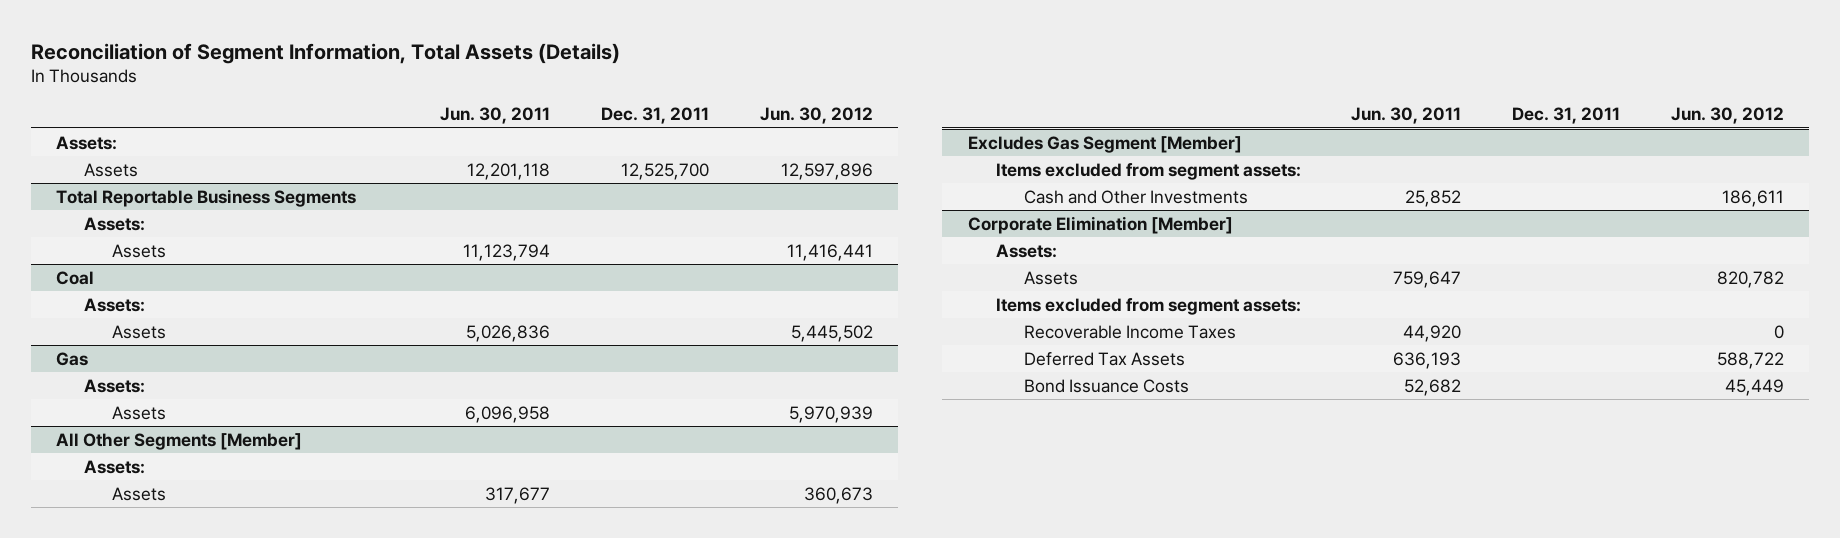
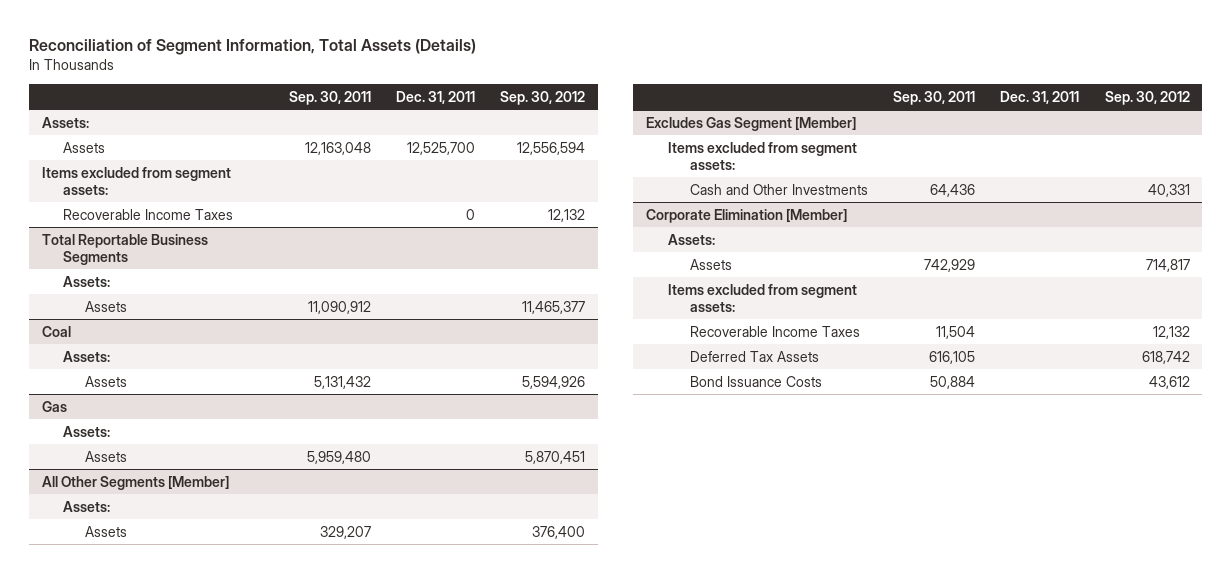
[440,107,551,125] Jun. 30, 2011 -> none
[759,107,873,125] Jun. 30, 2012 -> none
none -> [288,90,371,105] Sep. 30, 2011
none -> [500,90,586,105] Sep. 30, 2012
none -> [41,166,231,195] Items excluded from segment assets:
none -> [63,208,234,220] Recoverable Income Taxes

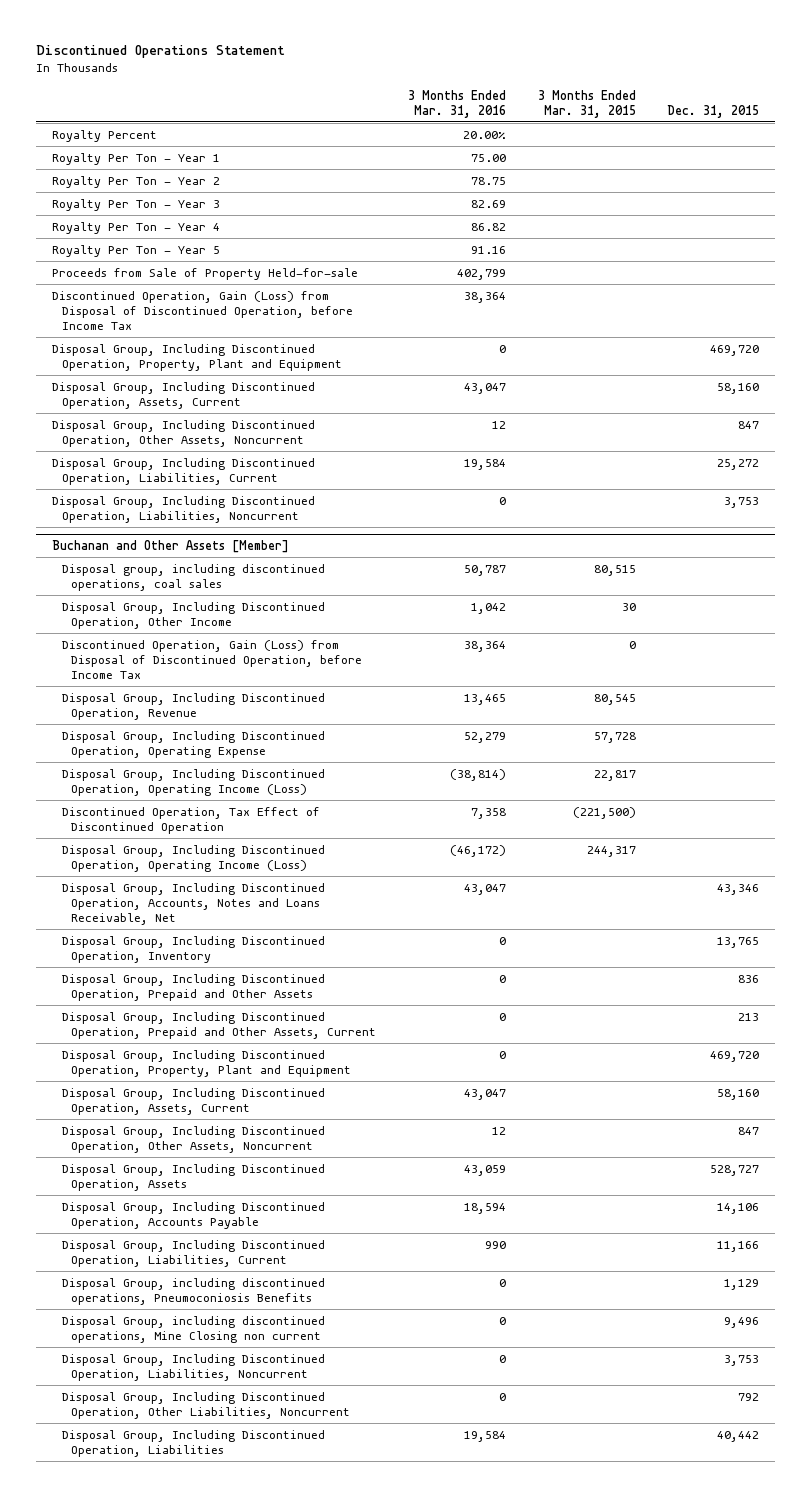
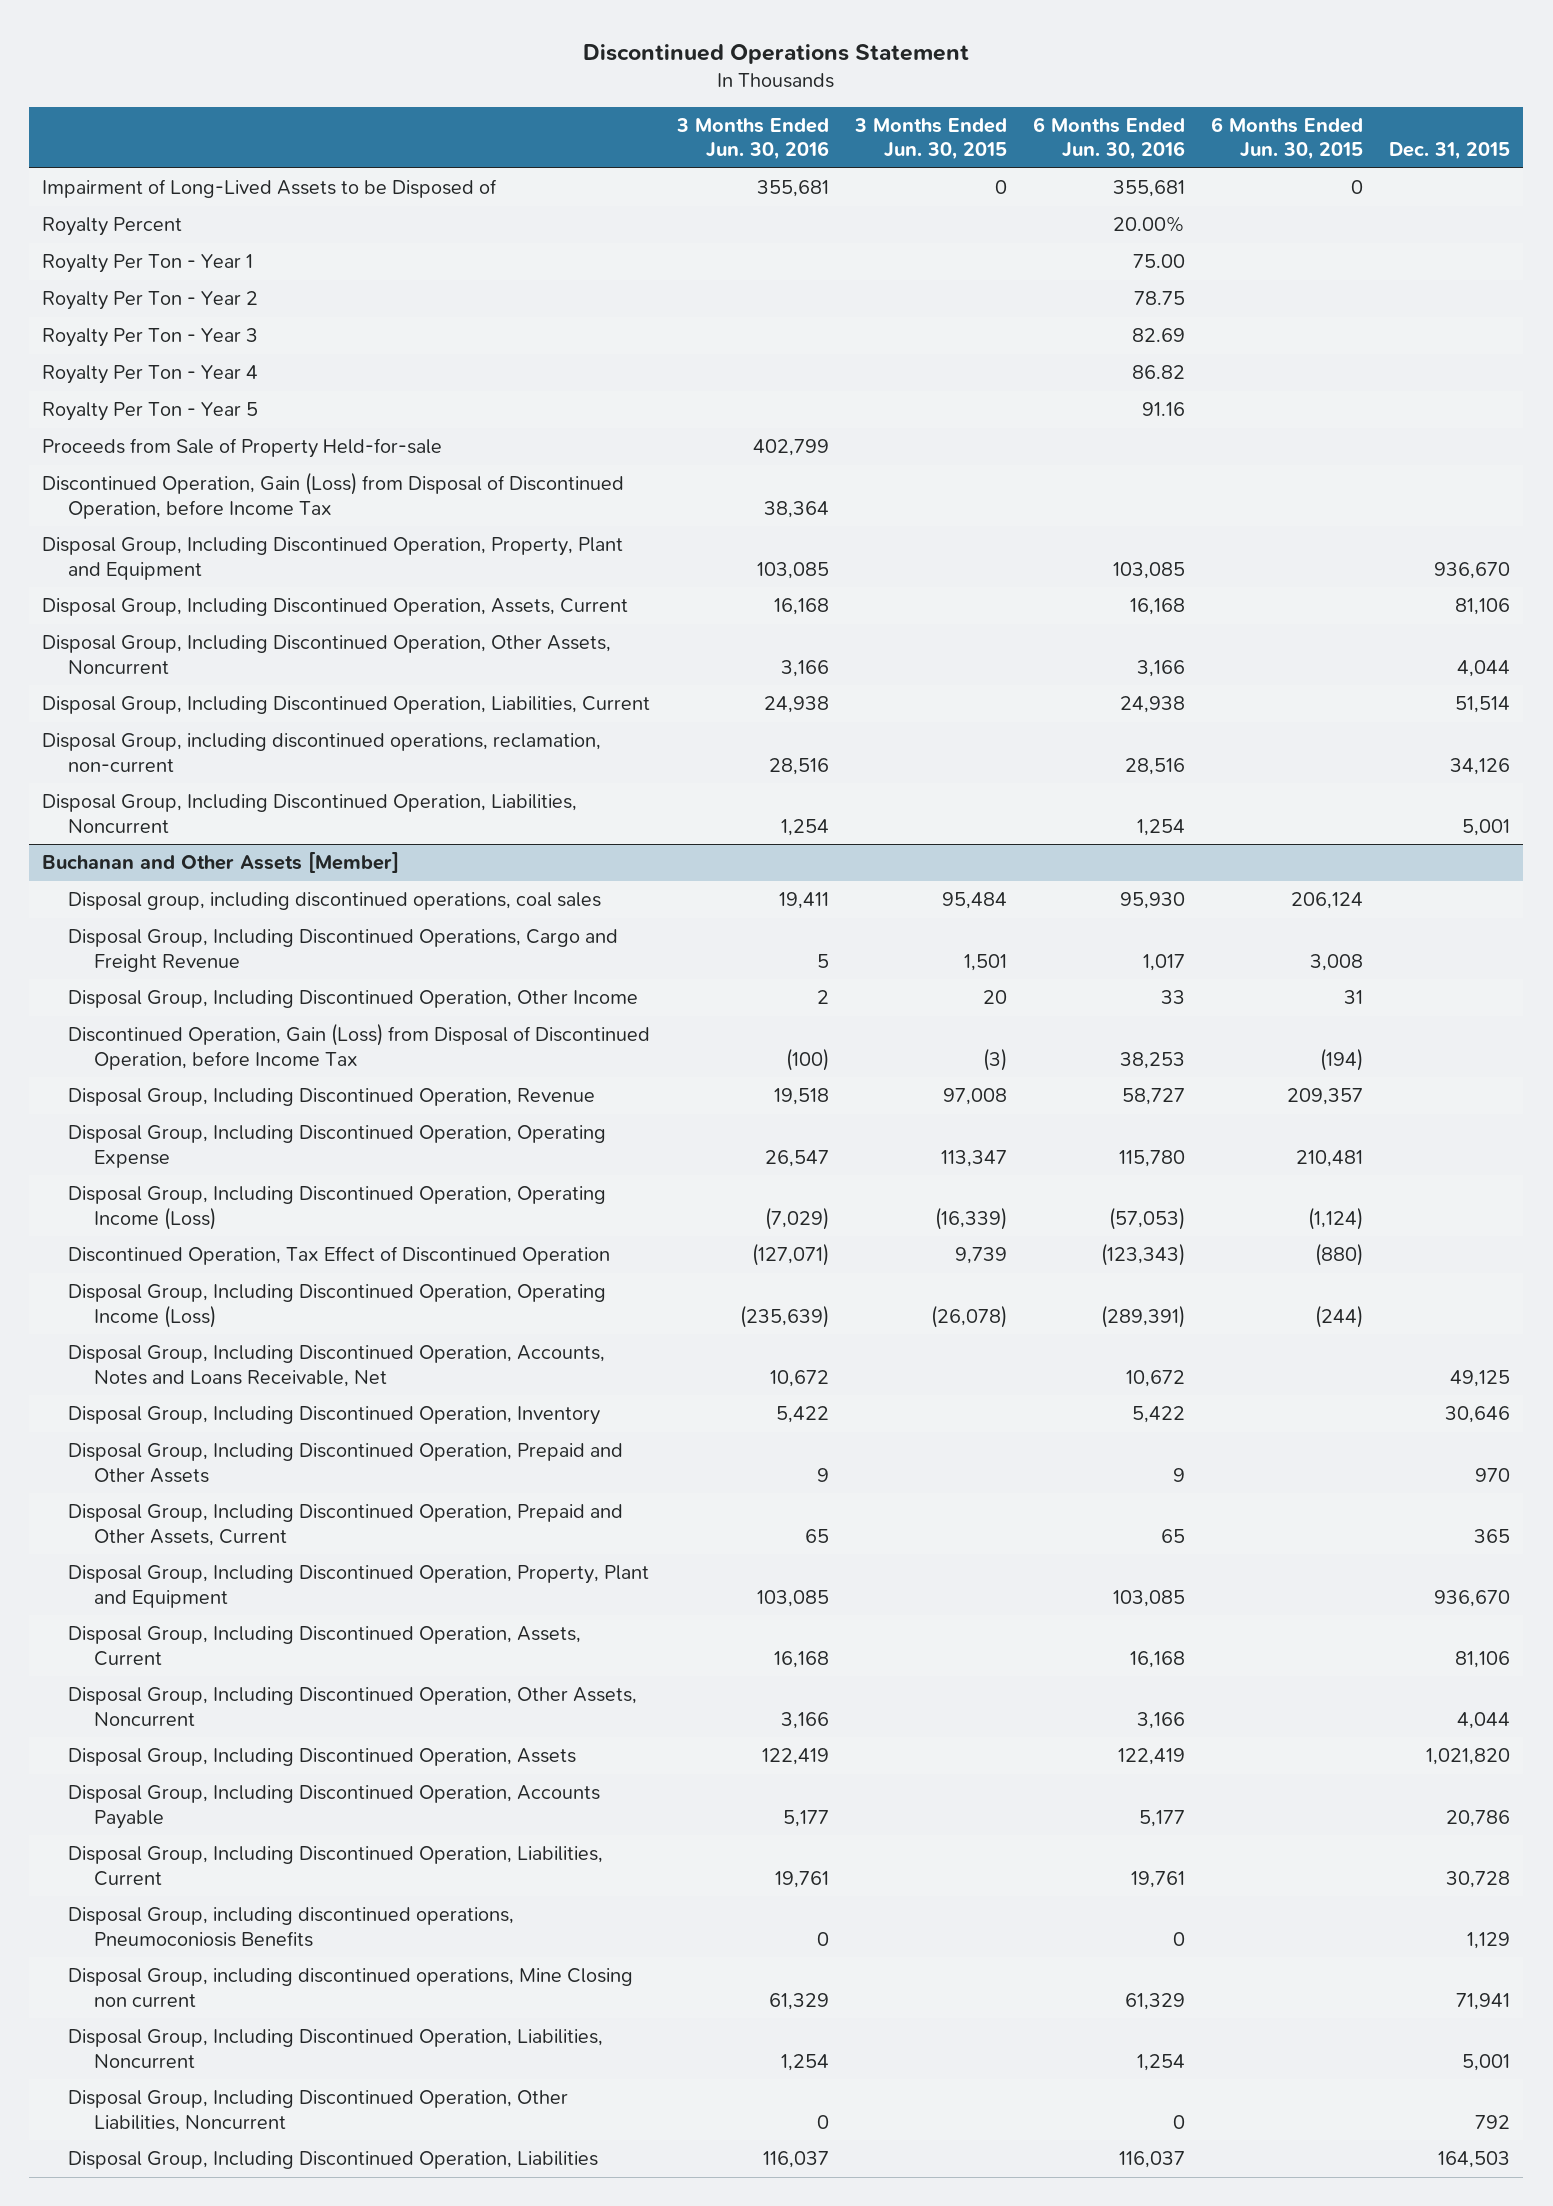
[408,89,507,118] 3 Months Ended Mar. 31, 2016 -> none
[537,89,636,118] 3 Months Ended Mar. 31, 2015 -> none
none -> [675,117,829,161] 3 Months Ended Jun. 30, 2016
none -> [853,117,1007,161] 3 Months Ended Jun. 30, 2015
none -> [1032,116,1185,161] 6 Months Ended Jun. 30, 2016
none -> [1211,116,1364,161] 6 Months Ended Jun. 30, 2015
none -> [42,179,498,199] Impairment of Long-Lived Assets to be Disposed of
[710,344,760,356] 469,720 -> [1434,561,1511,579] 936,670
[717,382,760,394] 58,160 -> [1455,598,1511,616] 81,106
[738,420,760,429] 847 -> [1457,659,1511,677] 4,044
[717,458,760,470] 25,272 -> [1455,696,1511,714] 51,514
none -> [42,733,602,772] Disposal Group, including discontinued operations, reclamation, non-current
[724,496,760,508] 3,753 -> [1462,818,1511,836] 5,001
none -> [68,929,619,972] Disposal Group, Including Discontinued Operations, Cargo and Freight Revenue
[717,883,760,895] 43,346 -> [1450,1369,1511,1387] 49,125
[717,936,760,948] 13,765 -> [1445,1406,1511,1424] 30,646
[738,974,760,983] 836 -> [1475,1467,1511,1482] 970
[738,1012,760,1021] 213 -> [1474,1528,1511,1543] 365
[710,1050,760,1062] 469,720 -> [1434,1589,1511,1607] 936,670
[717,1088,760,1100] 58,160 -> [1455,1650,1511,1668] 81,106
[738,1126,760,1135] 847 -> [1457,1711,1511,1729] 4,044
[710,1164,760,1176] 528,727 -> [1426,1748,1511,1766] 1,021,820
[717,1202,760,1214] 14,106 -> [1446,1809,1511,1827] 20,786
[717,1240,760,1252] 11,166 -> [1446,1870,1511,1888] 30,728
[724,1316,760,1328] 9,496 -> [1456,1992,1511,2010] 71,941
[724,1354,760,1366] 3,753 -> [1462,2053,1511,2071] 5,001
[717,1430,760,1442] 40,442 -> [1438,2151,1511,2169] 164,503

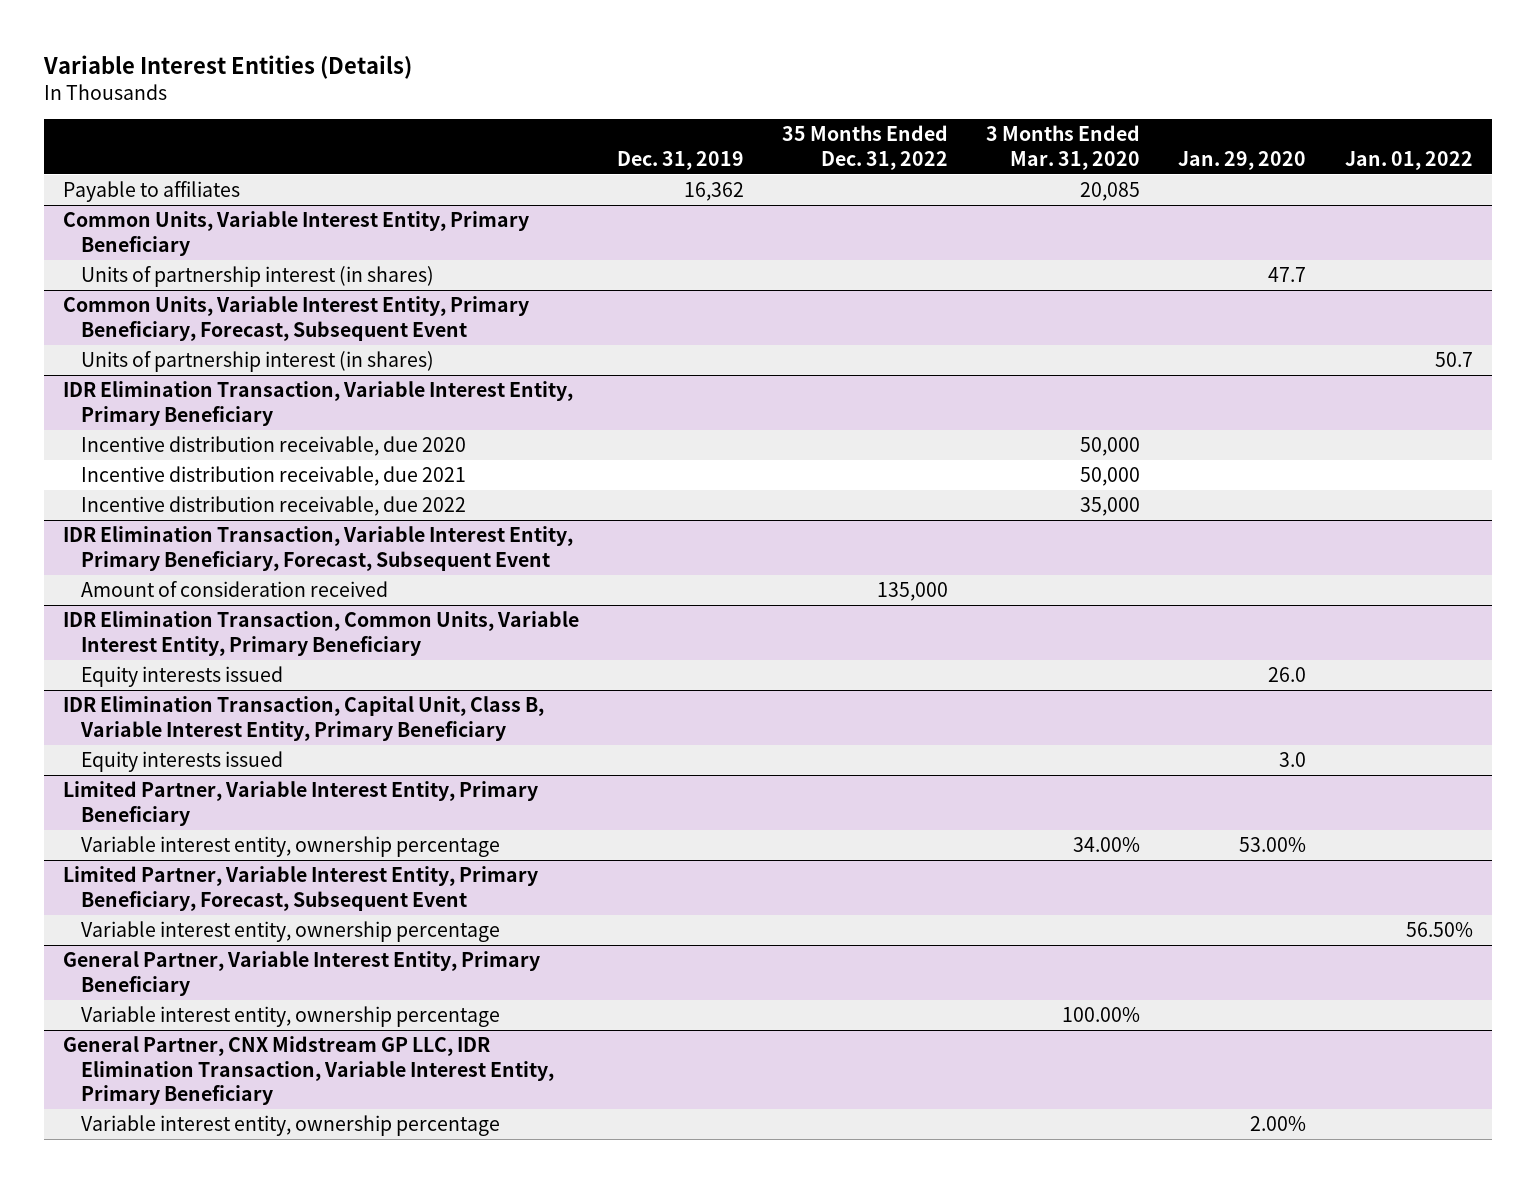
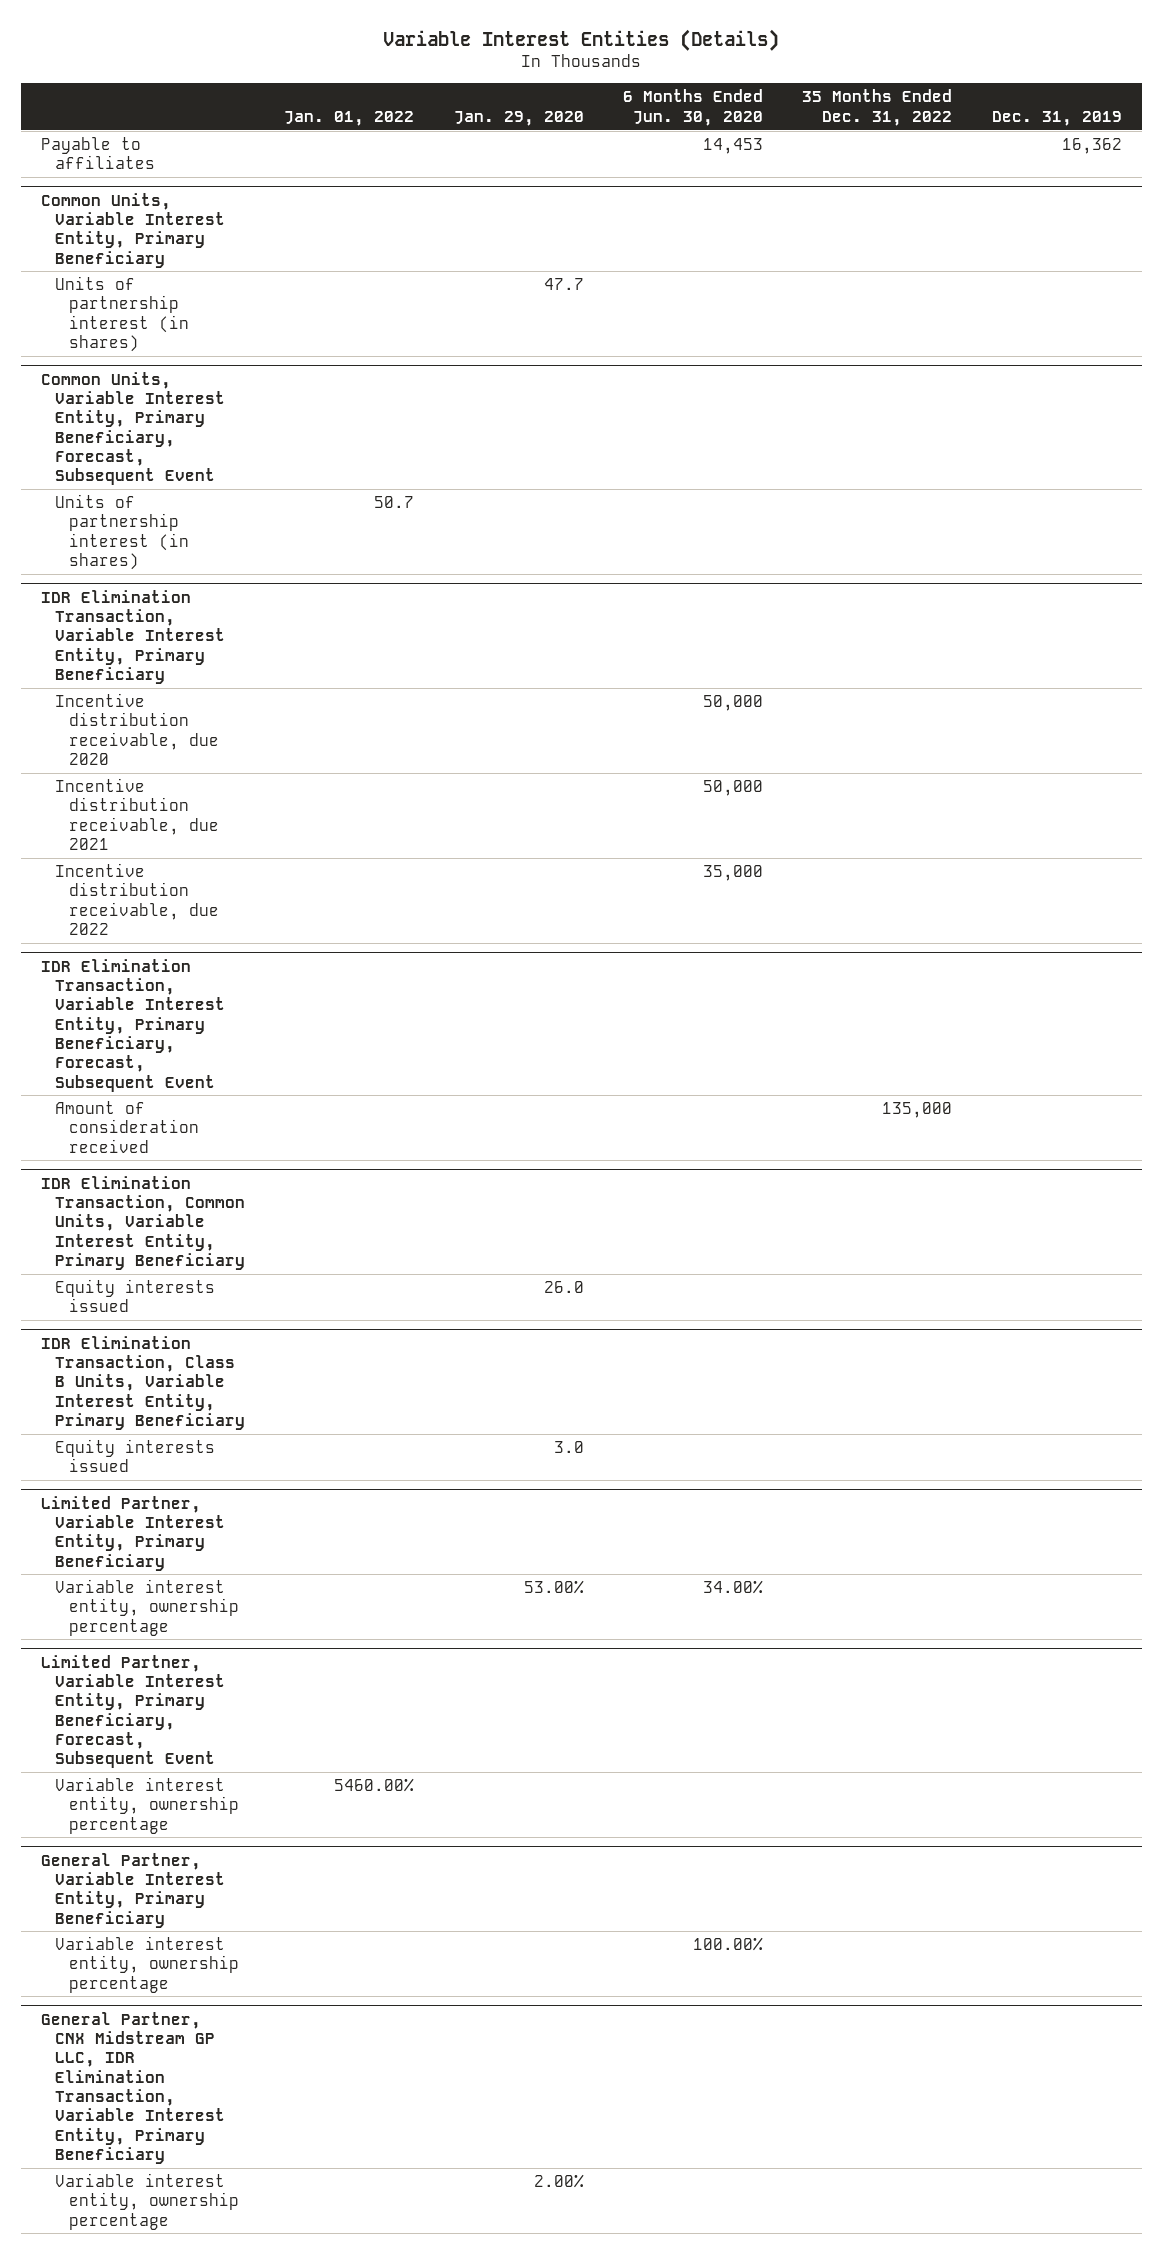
[986,124,1141,170] 3 Months Ended Mar. 31, 2020 -> none
none -> [623,89,764,126] 6 Months Ended Jun. 30, 2020
[62,696,544,741] IDR Elimination Transaction, Capital Unit, Class B, Variable Interest Entity, Primary Beneficiary -> [40,1335,245,1430] IDR Elimination Transaction, Class B Units, Variable Interest Entity, Primary Beneficiary
[1405,922,1473,938] 56.50% -> [334,1777,415,1792] 5460.00%

